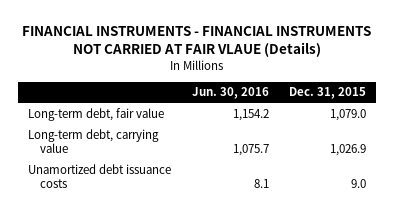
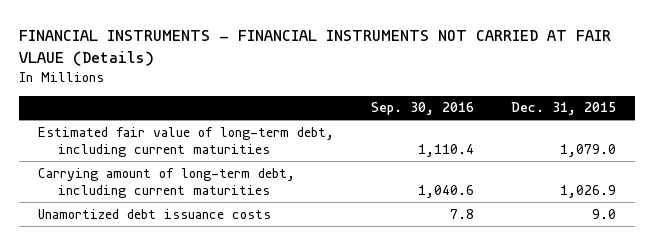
[191,87,269,100] Jun. 30, 2016 -> none
none -> [371,102,475,116] Sep. 30, 2016
[28,107,165,121] Long-term debt, fair value -> [37,126,334,158] Estimated fair value of long-term debt, including current maturities
[28,128,160,154] Long-term debt, carrying value -> [37,167,295,199] Carrying amount of long-term debt, including current maturities

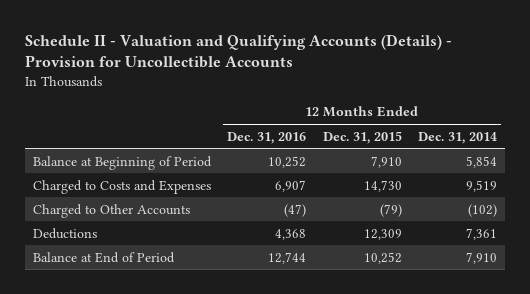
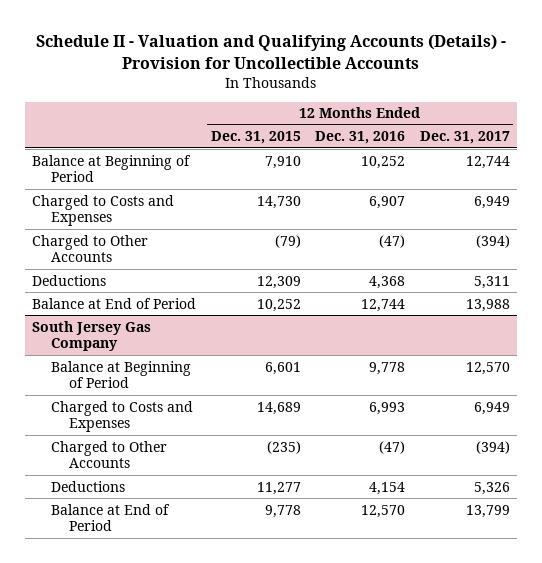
[418,131,498,144] Dec. 31, 2014 -> none
none -> [419,131,510,145] Dec. 31, 2017
none -> [32,320,152,352] South Jersey Gas Company
none -> [50,360,191,389] Balance at Beginning of Period
none -> [50,400,193,433] Charged to Costs and Expenses
none -> [50,440,167,469] Charged to Other Accounts
none -> [50,480,125,492] Deductions
none -> [50,503,170,532] Balance at End of Period

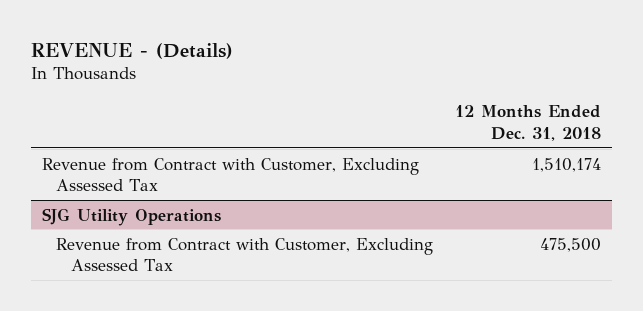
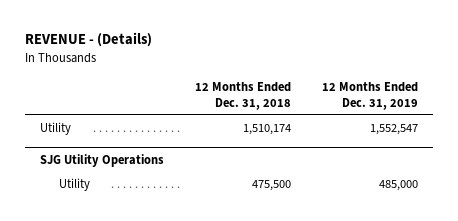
none -> [321,81,418,110] 12 Months Ended Dec. 31, 2019
[41,157,419,192] Revenue from Contract with Customer, Excluding Assessed Tax -> [40,122,72,136] Utility
[56,237,434,272] Revenue from Contract with Customer, Excluding Assessed Tax -> [58,178,90,192] Utility

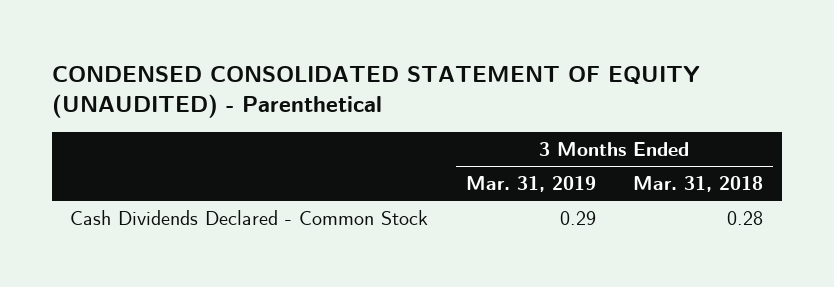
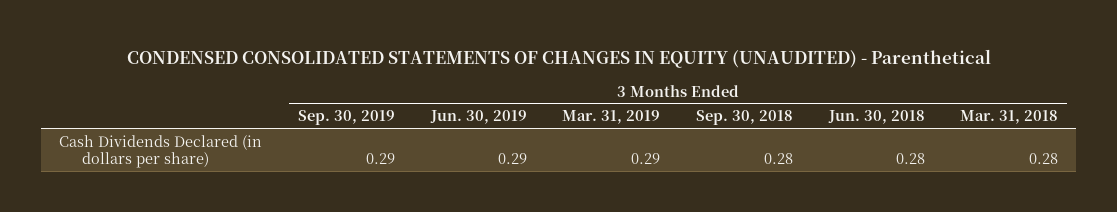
[51,65,700,119] CONDENSED CONSOLIDATED STATEMENT OF EQUITY (UNAUDITED) - Parenthetical -> [126,49,991,69] CONDENSED CONSOLIDATED STATEMENTS OF CHANGES IN EQUITY (UNAUDITED) - Parenthetical
none -> [297,110,395,126] Sep. 30, 2019
none -> [429,110,527,125] Jun. 30, 2019
none -> [695,110,793,126] Sep. 30, 2018
none -> [827,110,925,125] Jun. 30, 2018
[70,209,429,225] Cash Dividends Declared - Common Stock -> [59,134,263,168] Cash Dividends Declared (in dollars per share)

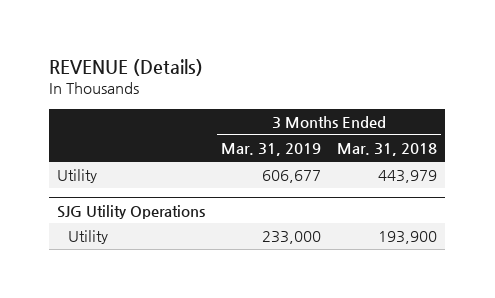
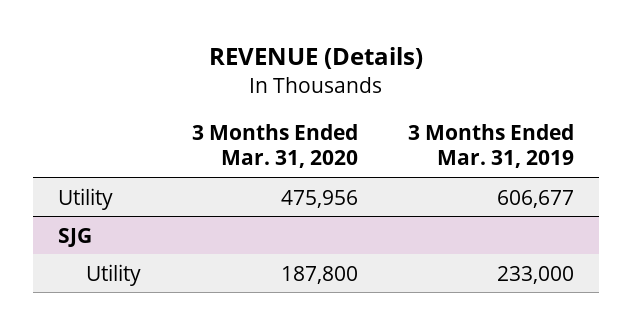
[337,143,438,157] Mar. 31, 2018 -> none
none -> [191,123,358,169] 3 Months Ended Mar. 31, 2020
[57,204,206,219] SJG Utility Operations -> [58,227,93,247] SJG

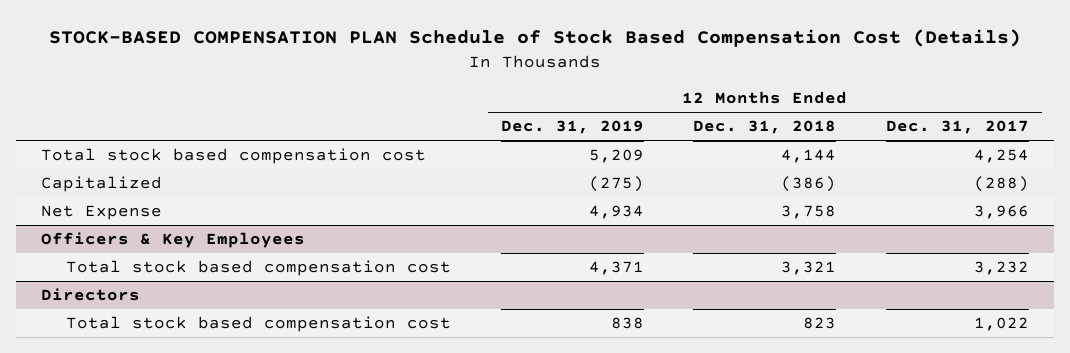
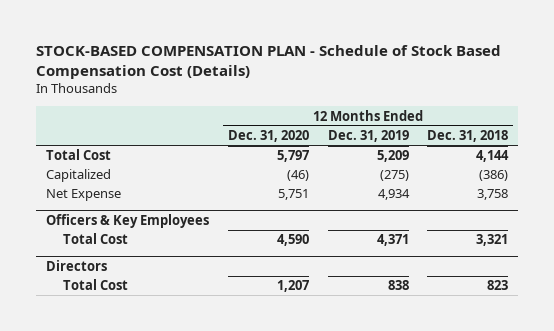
[49,29,1022,48] STOCK-BASED COMPENSATION PLAN Schedule of Stock Based Compensation Cost (Details) -> [36,45,502,80] STOCK-BASED COMPENSATION PLAN - Schedule of Stock Based Compensation Cost (Details)
[886,120,1030,135] Dec. 31, 2017 -> none
none -> [227,130,309,143] Dec. 31, 2020
[41,148,427,165] Total stock based compensation cost -> [45,149,111,161] Total Cost
[65,260,451,277] Total stock based compensation cost -> [63,233,129,245] Total Cost
[65,316,451,333] Total stock based compensation cost -> [63,279,129,291] Total Cost

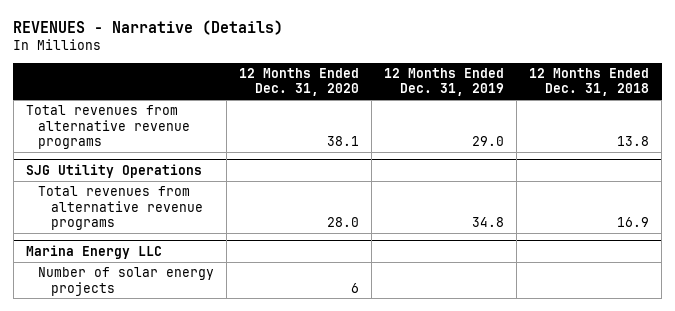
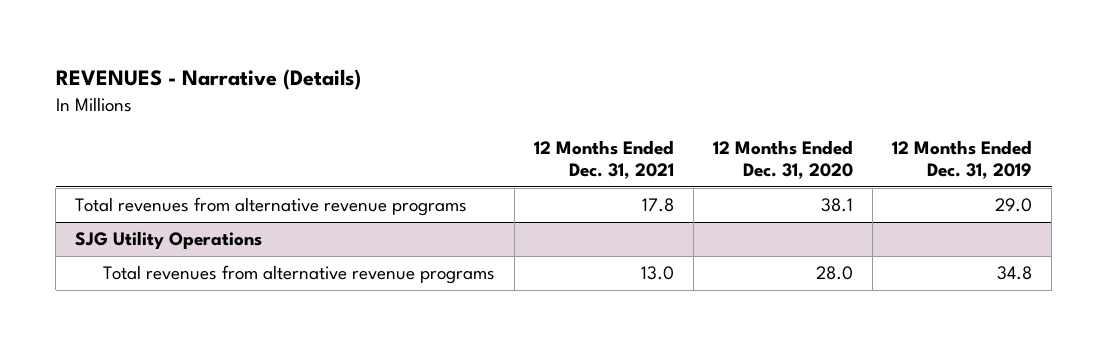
[529,67,650,97] 12 Months Ended Dec. 31, 2018 -> none
none -> [534,139,675,179] 12 Months Ended Dec. 31, 2021
[25,244,162,259] Marina Energy LLC -> none
[38,266,215,296] Number of solar energy projects -> none

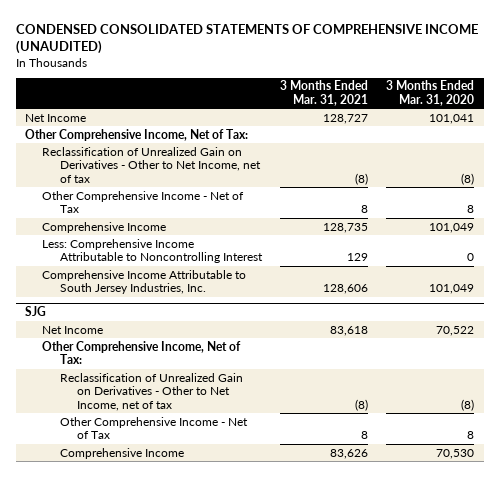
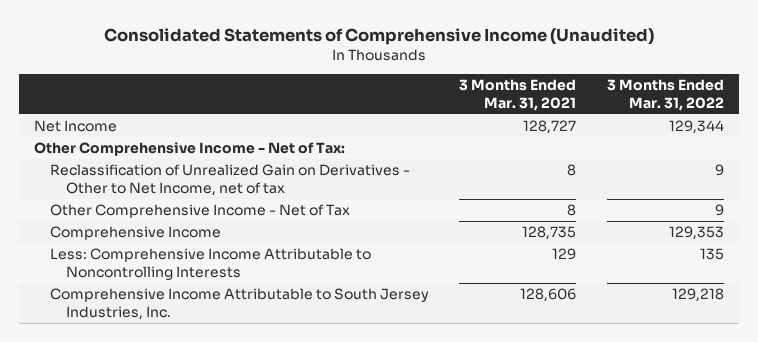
[16,23,479,55] CONDENSED CONSOLIDATED STATEMENTS OF COMPREHENSIVE INCOME (UNAUDITED) -> [103,27,654,45] Consolidated Statements of Comprehensive Income (Unaudited)
[386,80,475,107] 3 Months Ended Mar. 31, 2020 -> none
none -> [606,79,724,112] 3 Months Ended Mar. 31, 2022
[25,128,249,141] Other Comprehensive Income, Net of Tax: -> [33,142,345,157] Other Comprehensive Income - Net of Tax:
[355,172,369,185] (8) -> [567,164,577,177] 8
[42,238,263,264] Less: Comprehensive Income Attributable to Noncontrolling Interest -> [50,248,372,281] Less: Comprehensive Income Attributable to Noncontrolling Interests
[25,306,47,317] SJG -> none
[42,325,104,334] Net Income -> none
[42,340,242,365] Other Comprehensive Income, Net of Tax: -> none
[59,372,243,411] Reclassification of Unrealized Gain on Derivatives - Other to Net Income, net of tax -> none
[59,416,248,440] Other Comprehensive Income - Net of Tax -> none
[59,447,184,459] Comprehensive Income -> none

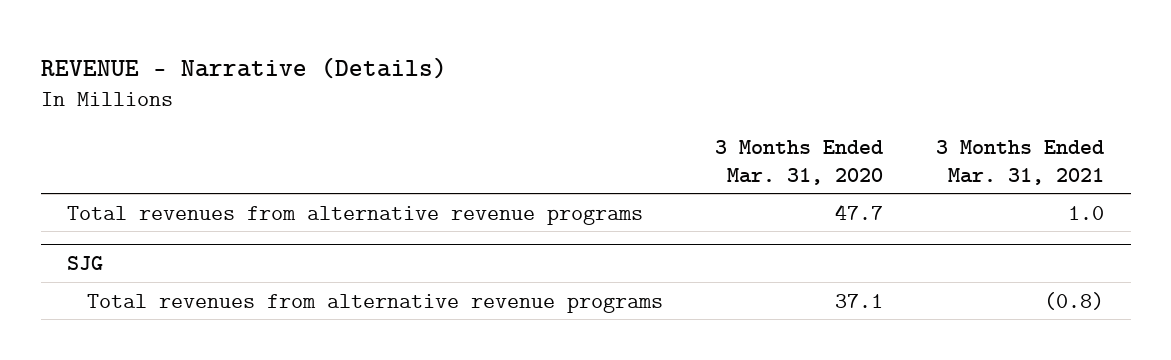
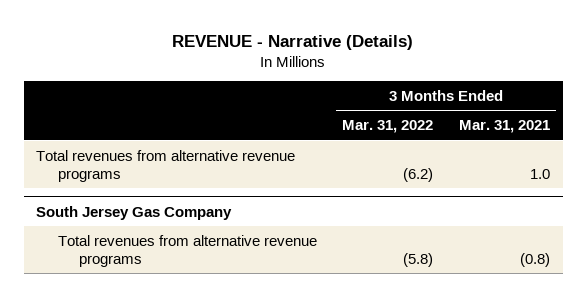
[715,140,884,185] 3 Months Ended Mar. 31, 2020 -> none
none -> [342,120,434,134] Mar. 31, 2022
[67,256,104,271] SJG -> [36,205,233,220] South Jersey Gas Company

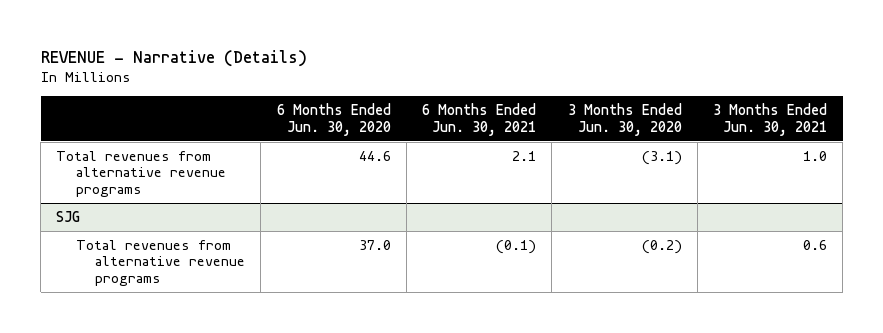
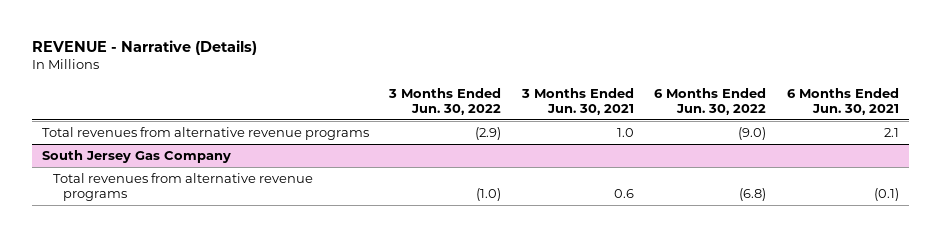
[276,103,391,136] 6 Months Ended Jun. 30, 2020 -> none
[567,103,682,136] 3 Months Ended Jun. 30, 2020 -> none
none -> [388,87,502,115] 3 Months Ended Jun. 30, 2022
none -> [654,87,767,115] 6 Months Ended Jun. 30, 2022
[56,210,81,222] SJG -> [42,150,232,164] South Jersey Gas Company

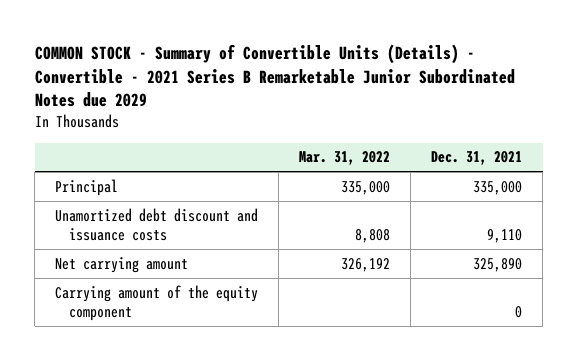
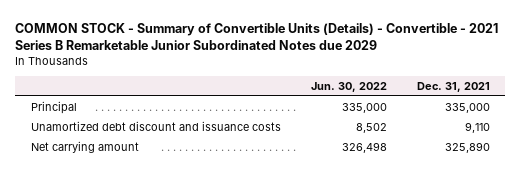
[299,151,391,166] Mar. 31, 2022 -> none
none -> [310,81,387,92] Jun. 30, 2022
[55,284,259,321] Carrying amount of the equity component -> none

